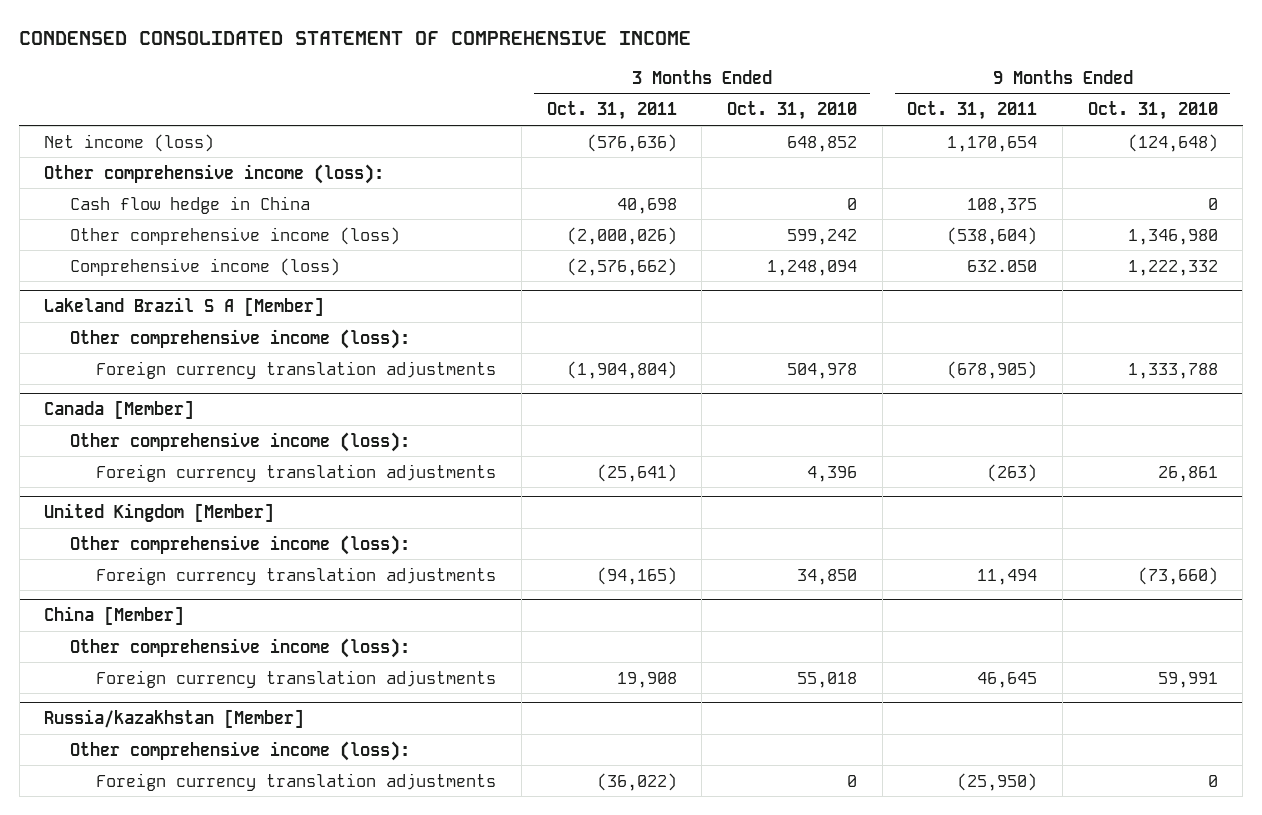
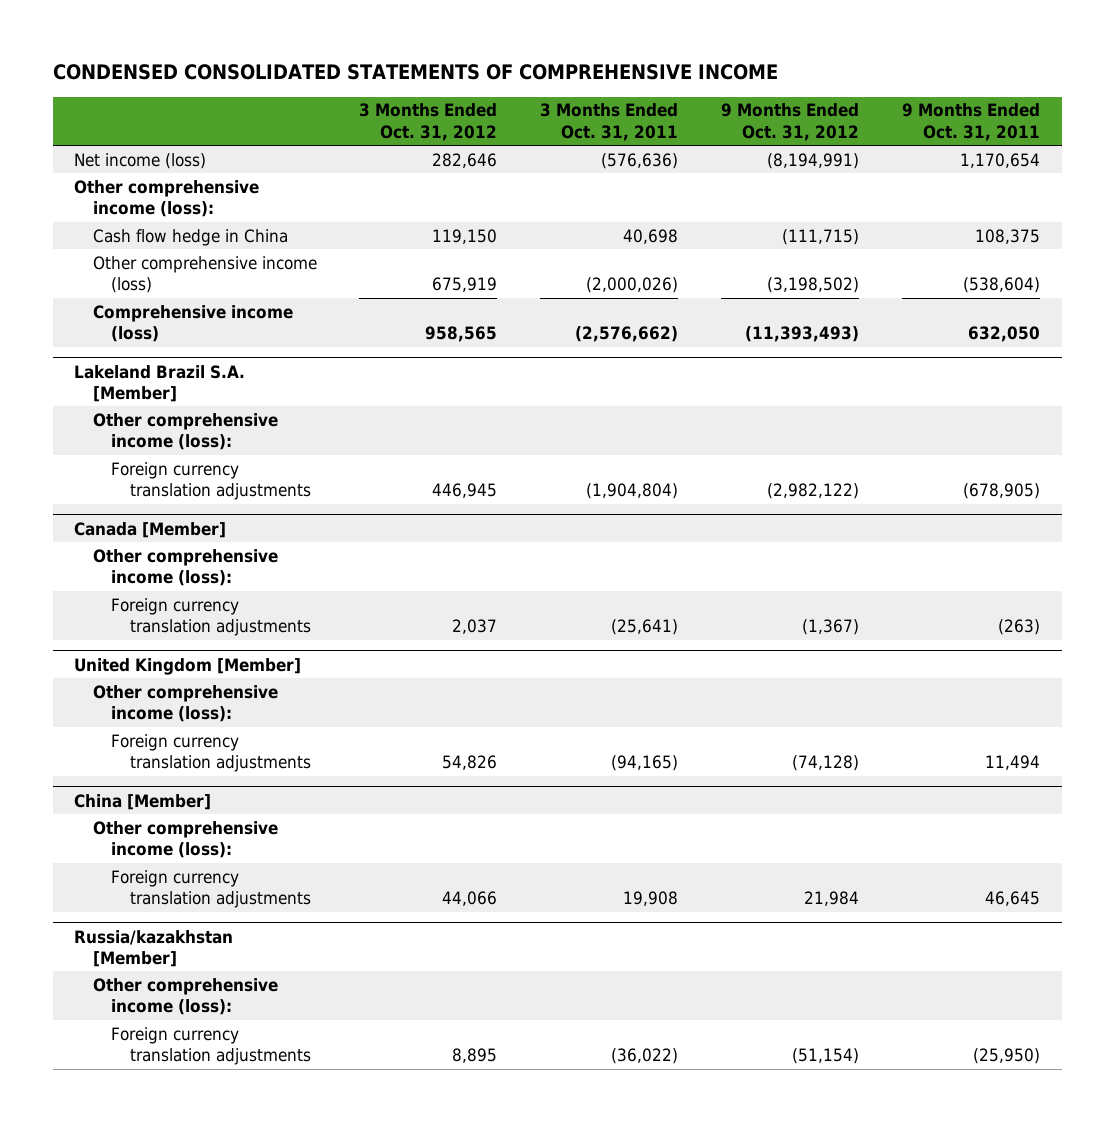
[19,31,692,46] CONDENSED CONSOLIDATED STATEMENT OF COMPREHENSIVE INCOME -> [52,64,778,81] CONDENSED CONSOLIDATED STATEMENTS OF COMPREHENSIVE INCOME
[727,101,858,121] Oct. 31, 2010 -> none
[1087,101,1218,121] Oct. 31, 2010 -> none
none -> [359,103,498,141] 3 Months Ended Oct. 31, 2012
none -> [721,103,860,141] 9 Months Ended Oct. 31, 2012
[967,259,1038,272] 632.050 -> [968,326,1041,343] 632,050
[44,297,325,317] Lakeland Brazil S A [Member] -> [74,364,246,403] Lakeland Brazil S.A. [Member]

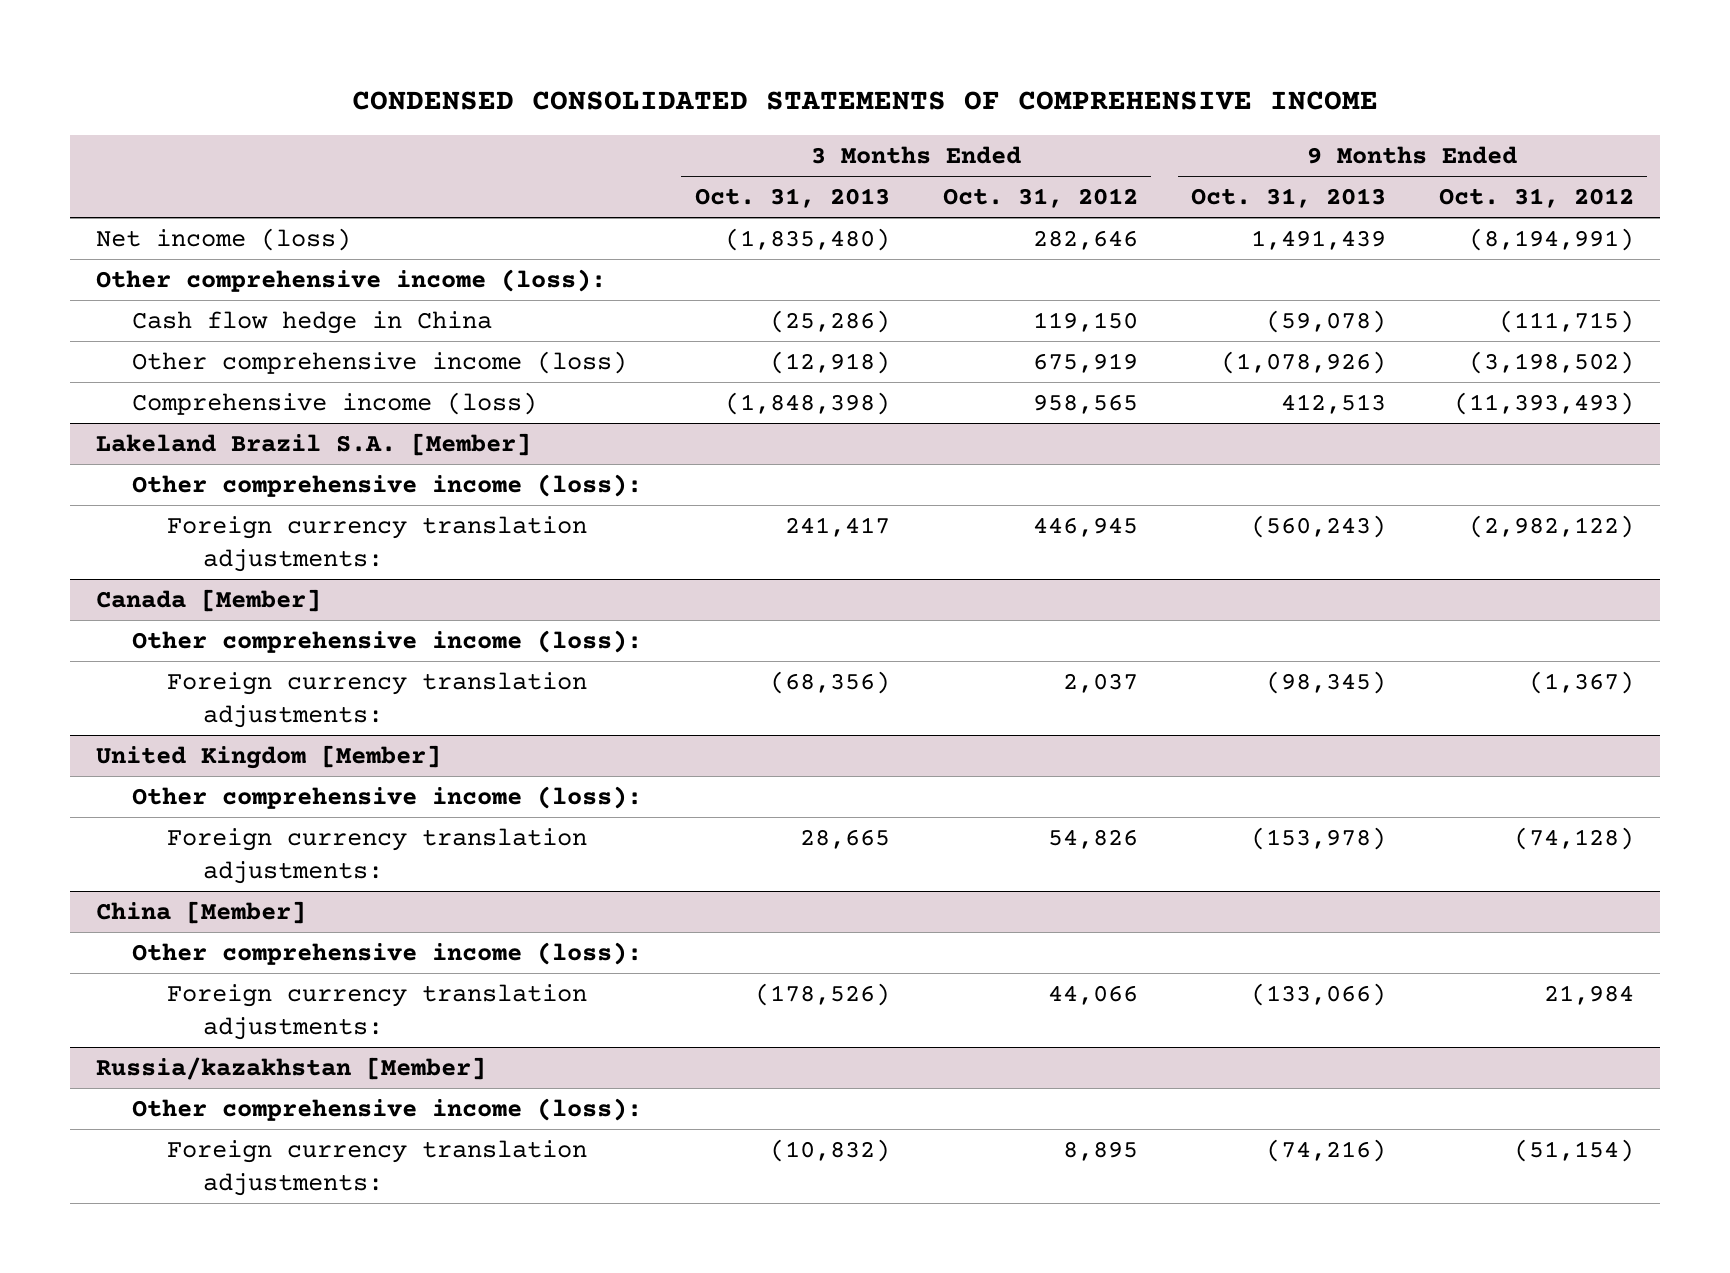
[540,103,679,141] 3 Months Ended Oct. 31, 2011 -> none
[902,103,1041,141] 9 Months Ended Oct. 31, 2011 -> none
none -> [694,188,890,209] Oct. 31, 2013
none -> [1190,188,1386,209] Oct. 31, 2013
[111,461,311,501] Foreign currency translation adjustments -> [167,515,588,572] Foreign currency translation adjustments:
[111,597,311,637] Foreign currency translation adjustments -> [167,671,588,728] Foreign currency translation adjustments:
[111,733,311,773] Foreign currency translation adjustments -> [167,827,588,884] Foreign currency translation adjustments:
[111,869,311,909] Foreign currency translation adjustments -> [167,983,588,1040] Foreign currency translation adjustments:
[111,1026,311,1066] Foreign currency translation adjustments -> [167,1139,588,1196] Foreign currency translation adjustments:

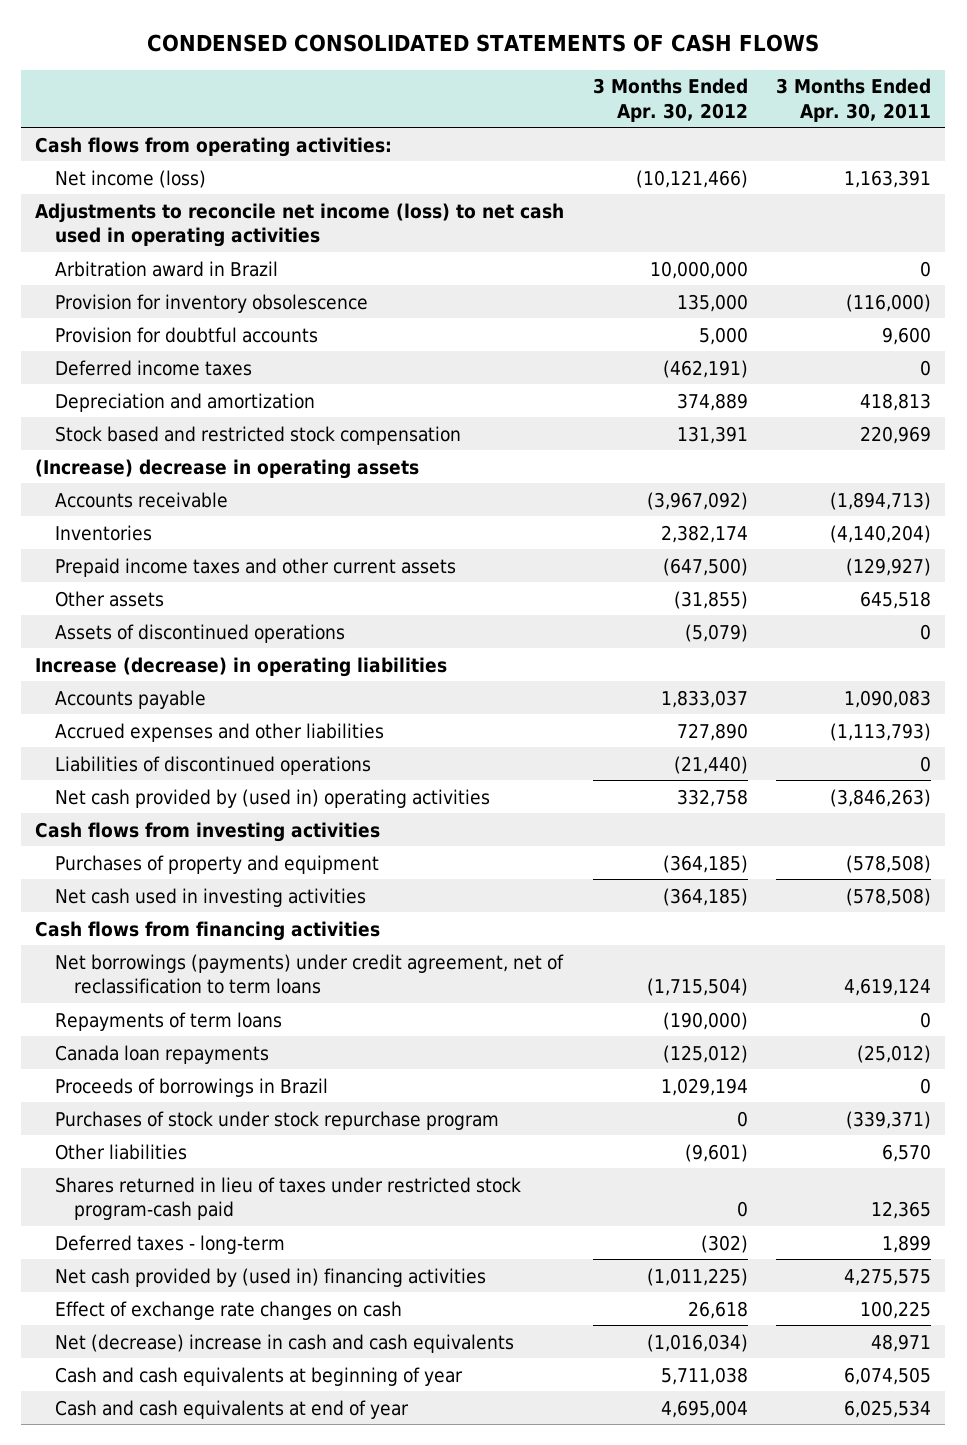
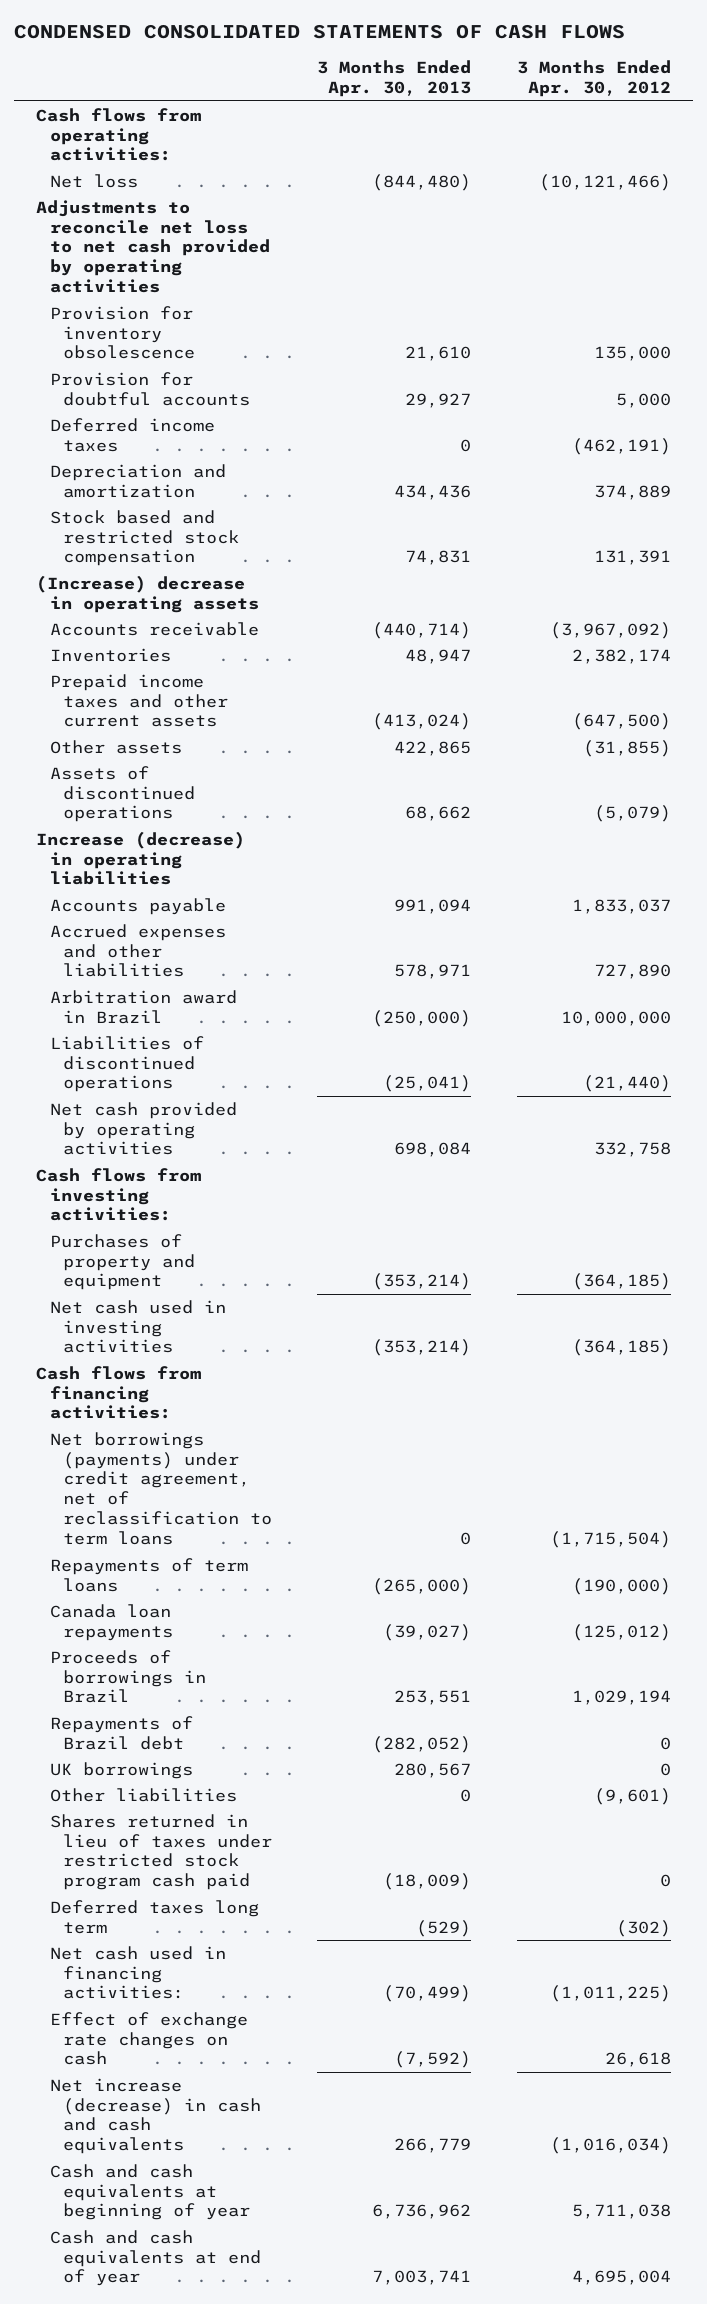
[776,78,932,122] 3 Months Ended Apr. 30, 2011 -> none
none -> [317,59,472,97] 3 Months Ended Apr. 30, 2013
[54,169,206,188] Net income (loss) -> [49,173,138,188] Net loss
[35,202,565,247] Adjustments to reconcile net income (loss) to net cash used in operating activities -> [36,199,270,294] Adjustments to reconcile net loss to net cash provided by operating activities
[54,260,278,277] Arbitration award in Brazil -> [49,989,237,1024] Arbitration award in Brazil
[54,788,490,808] Net cash provided by (used in) operating activities -> [49,1101,237,1156] Net cash provided by operating activities
[35,821,381,842] Cash flows from investing activities -> [36,1167,202,1222] Cash flows from investing activities:
[35,920,381,941] Cash flows from financing activities -> [36,1365,202,1420] Cash flows from financing activities:
[54,1110,499,1130] Purchases of stock under stock repurchase program -> none
none -> [49,1715,193,1750] Repayments of Brazil debt
none -> [49,1761,193,1779] UK borrowings
[54,1176,521,1220] Shares returned in lieu of taxes under restricted stock program-cash paid -> [49,1813,273,1891] Shares returned in lieu of taxes under restricted stock program cash paid
[54,1234,285,1254] Deferred taxes - long-term -> [49,1899,259,1934] Deferred taxes long term
[54,1267,486,1287] Net cash provided by (used in) financing activities -> [49,1945,226,2000] Net cash used in financing activities:
[54,1333,514,1353] Net (decrease) increase in cash and cash equivalents -> [49,2077,262,2155] Net increase (decrease) in cash and cash equivalents

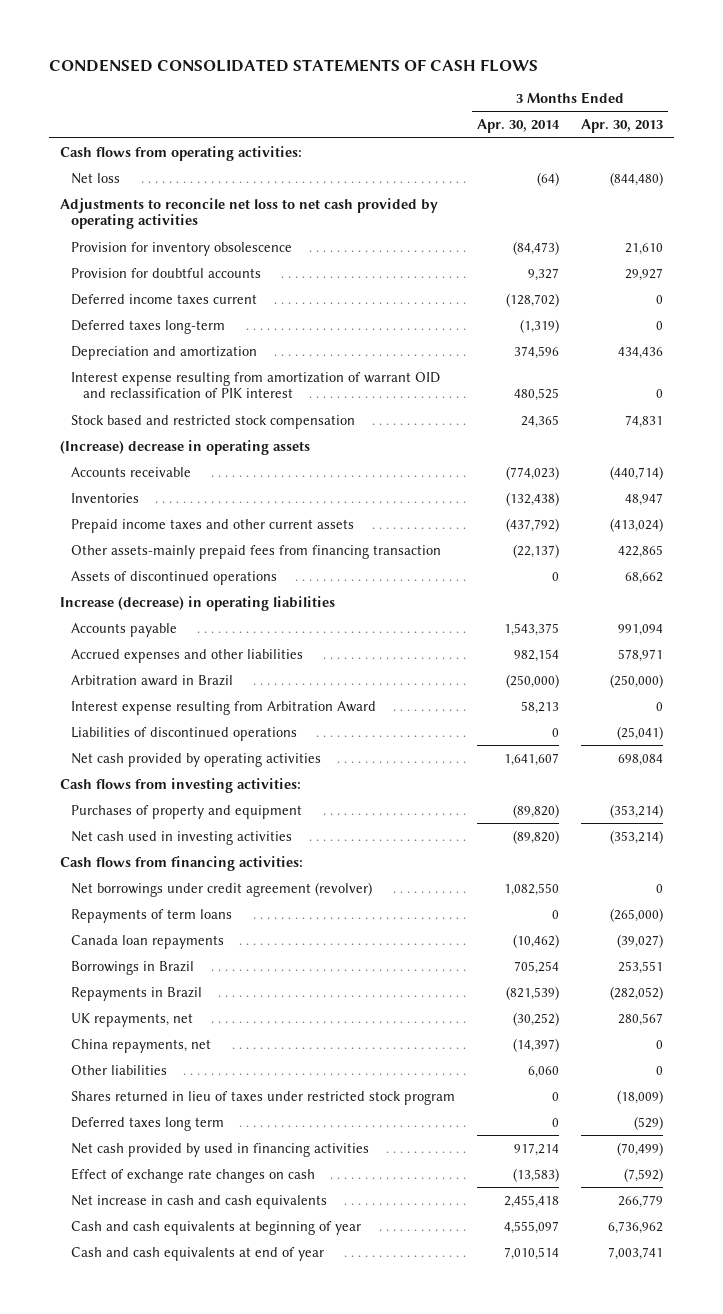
[516,59,671,97] 3 Months Ended Apr. 30, 2012 -> none
none -> [477,119,561,134] Apr. 30, 2014
[49,417,215,452] Deferred income taxes -> [71,293,258,305] Deferred income taxes current
none -> [71,319,226,334] Deferred taxes long-term
none -> [71,371,441,399] Interest expense resulting from amortization of warrant OID and reclassification of PIK interest
[49,739,182,754] Other assets -> [71,544,442,559] Other assets-mainly prepaid fees from financing transaction
none -> [71,700,377,715] Interest expense resulting from Arbitration Award
[49,1431,273,1545] Net borrowings (payments) under credit agreement, net of reclassification to term loans -> [71,881,373,897] Net borrowings under credit agreement (revolver)
[49,1649,207,1704] Proceeds of borrowings in Brazil -> [71,960,195,975] Borrowings in Brazil
[49,1715,193,1750] Repayments of Brazil debt -> [71,986,203,1001] Repayments in Brazil
[49,1761,193,1779] UK borrowings -> [71,1012,194,1027] UK repayments, net
none -> [71,1038,212,1053] China repayments, net
[49,1813,273,1891] Shares returned in lieu of taxes under restricted stock program cash paid -> [71,1090,456,1105] Shares returned in lieu of taxes under restricted stock program
[49,1945,226,2000] Net cash used in financing activities: -> [71,1142,370,1157] Net cash provided by used in financing activities
[49,2077,262,2155] Net increase (decrease) in cash and cash equivalents -> [71,1194,328,1209] Net increase in cash and cash equivalents

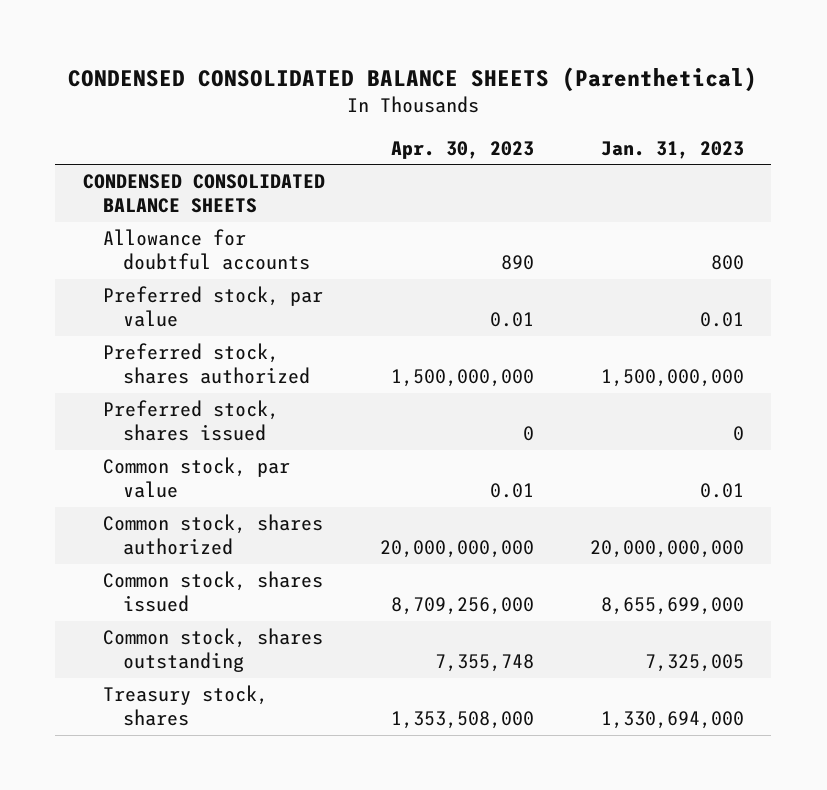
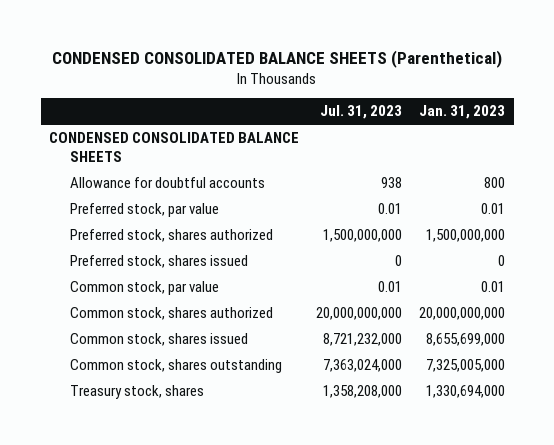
[391,140,535,159] Apr. 30, 2023 -> none
none -> [320,105,403,120] Jul. 31, 2023
[644,654,744,673] 7,325,005 -> [426,359,506,373] 7,325,005,000

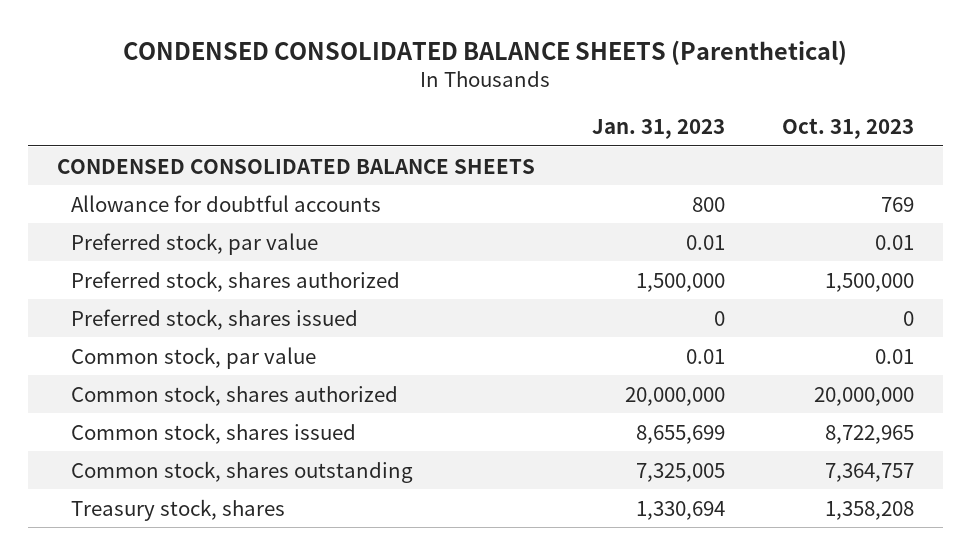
[320,105,403,120] Jul. 31, 2023 -> none
none -> [782,117,915,139] Oct. 31, 2023
[426,229,506,243] 1,500,000,000 -> [635,272,725,292] 1,500,000
[419,307,506,321] 20,000,000,000 -> [624,386,725,406] 20,000,000
[426,333,506,347] 8,655,699,000 -> [635,424,725,444] 8,655,699
[426,359,506,373] 7,325,005,000 -> [635,462,725,482] 7,325,005
[426,385,506,399] 1,330,694,000 -> [635,500,725,520] 1,330,694

